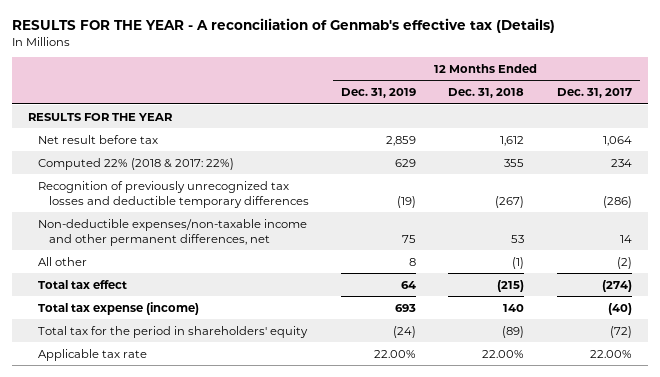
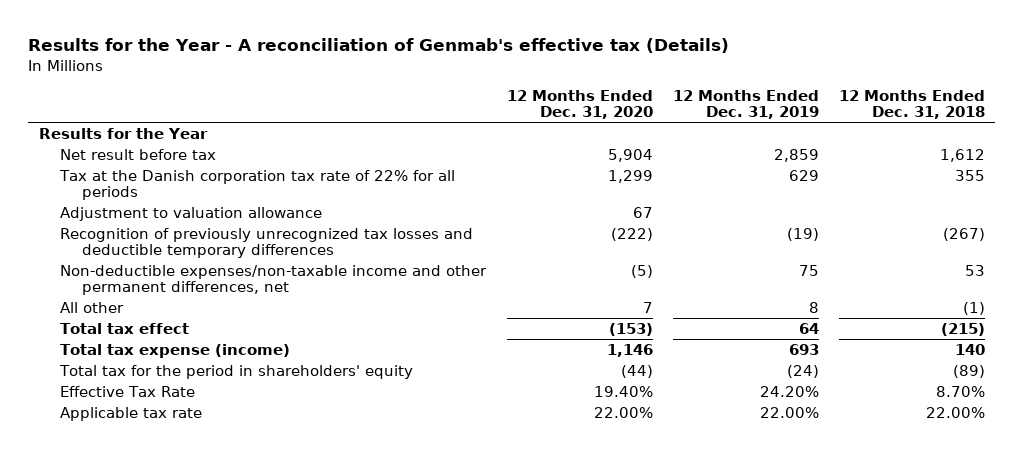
[12,17,556,33] RESULTS FOR THE YEAR - A reconciliation of Genmab's effective tax (Details) -> [28,37,730,53] Results for the Year - A reconciliation of Genmab's effective tax (Details)
[556,88,632,99] Dec. 31, 2017 -> none
none -> [506,89,653,120] 12 Months Ended Dec. 31, 2020
[28,112,174,121] RESULTS FOR THE YEAR -> [38,127,208,139] Results for the Year
[38,157,235,170] Computed 22% (2018 & 2017: 22%) -> [59,169,456,201] Tax at the Danish corporation tax rate of 22% for all periods
none -> [60,206,323,221] Adjustment to valuation allowance
none -> [60,385,196,397] Effective Tax Rate

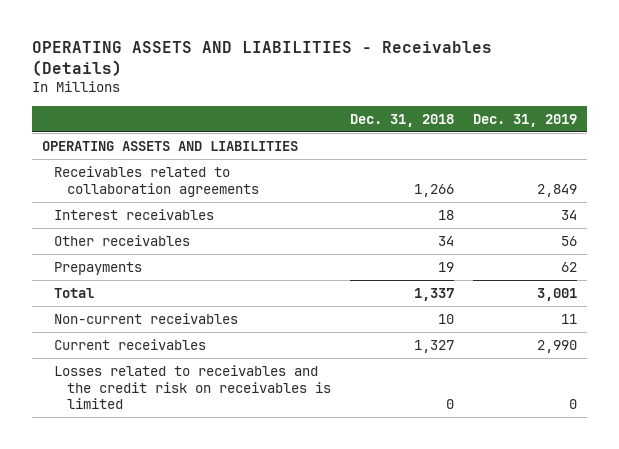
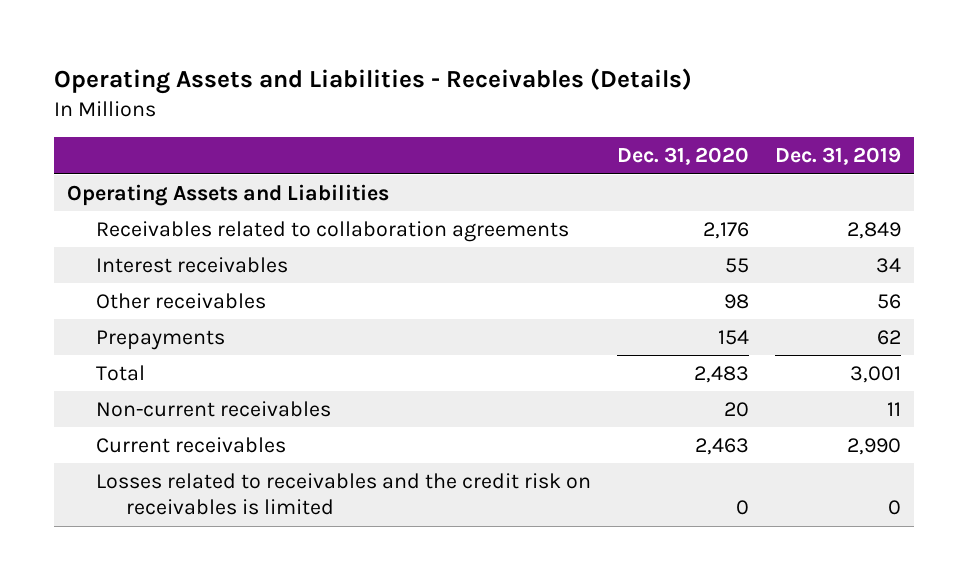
[32,41,493,77] OPERATING ASSETS AND LIABILITIES - Receivables (Details) -> [54,68,693,95] Operating Assets and Liabilities - Receivables (Details)
[350,113,455,127] Dec. 31, 2018 -> none
none -> [617,147,750,166] Dec. 31, 2020
[41,140,298,151] OPERATING ASSETS AND LIABILITIES -> [67,183,390,206] Operating Assets and Liabilities

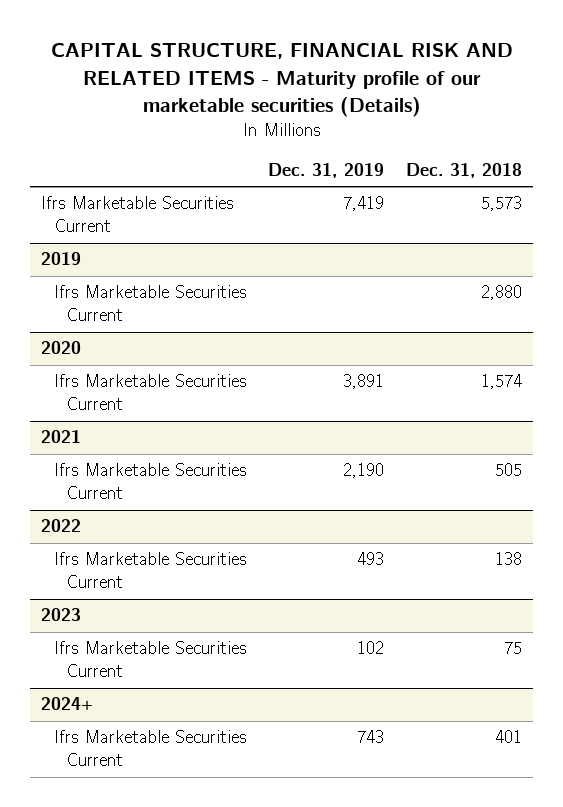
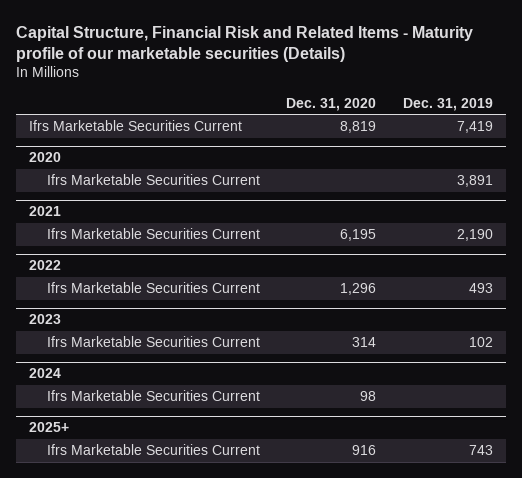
[50,43,513,118] CAPITAL STRUCTURE, FINANCIAL RISK AND RELATED ITEMS - Maturity profile of our marketable securities (Details) -> [16,25,474,62] Capital Structure, Financial Risk and Related Items - Maturity profile of our marketable securities (Details)
[405,162,522,178] Dec. 31, 2018 -> none
none -> [286,97,377,111] Dec. 31, 2020
[41,252,82,266] 2019 -> none
[53,285,246,322] Ifrs Marketable Securities Current -> none
none -> [29,368,62,379] 2024
none -> [46,390,260,402] Ifrs Marketable Securities Current
[41,697,94,711] 2024+ -> [29,422,70,433] 2025+

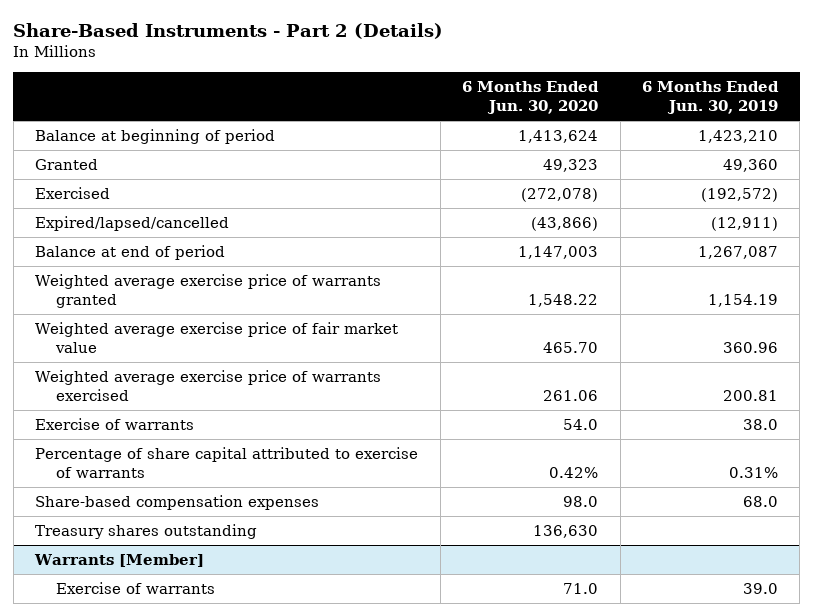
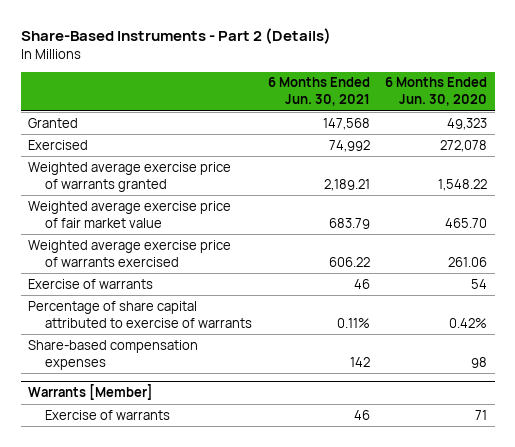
[642,81,780,115] 6 Months Ended Jun. 30, 2019 -> none
none -> [267,77,370,107] 6 Months Ended Jun. 30, 2021
[35,129,276,145] Balance at beginning of period -> none
[35,216,230,232] Expired/lapsed/cancelled -> none
[35,245,226,261] Balance at end of period -> none
[521,188,599,203] (272,078) -> [439,139,487,152] 272,078
[563,419,599,431] 54.0 -> [470,278,487,289] 54
[35,524,258,540] Treasury shares outstanding -> none
[563,496,599,508] 98.0 -> [470,356,487,368] 98
[563,583,599,595] 71.0 -> [474,409,487,420] 71

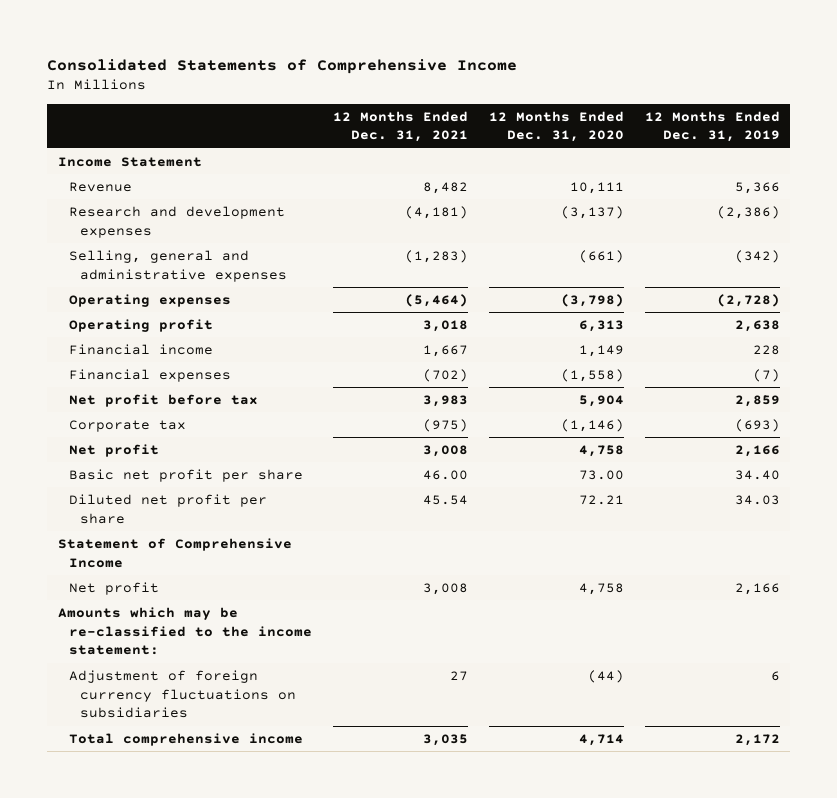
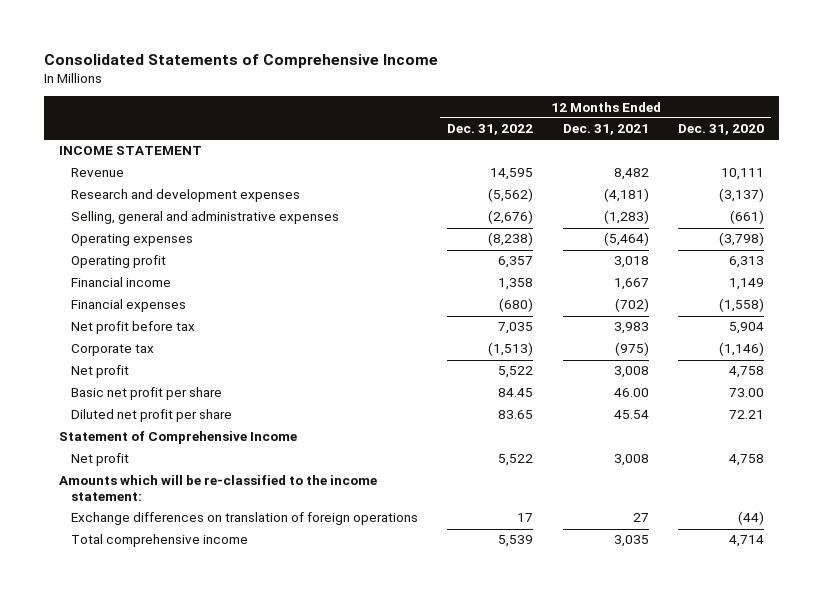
[644,110,780,143] 12 Months Ended Dec. 31, 2019 -> none
none -> [447,124,534,136] Dec. 31, 2022
[57,156,202,167] Income Statement -> [58,146,202,156] INCOME STATEMENT
[57,606,312,656] Amounts which may be re-classified to the income statement: -> [58,475,377,501] Amounts which will be re-classified to the income statement:
[68,669,296,719] Adjustment of foreign currency fluctuations on subsidiaries -> [71,512,419,526] Exchange differences on translation of foreign operations

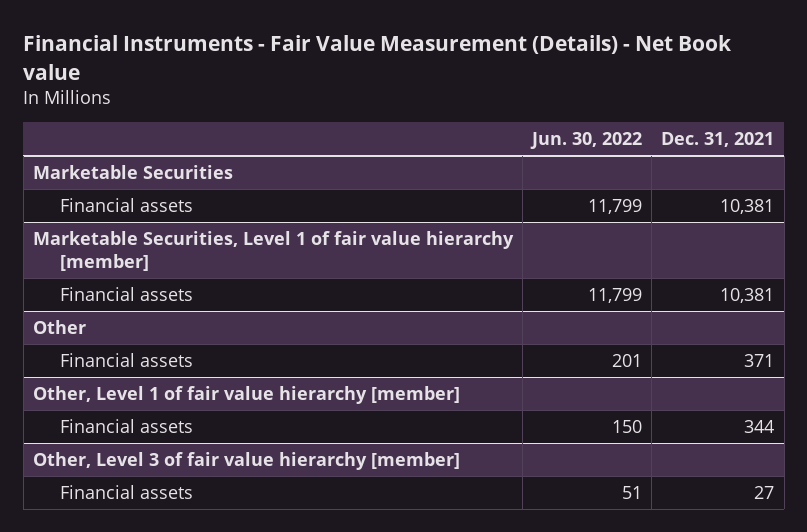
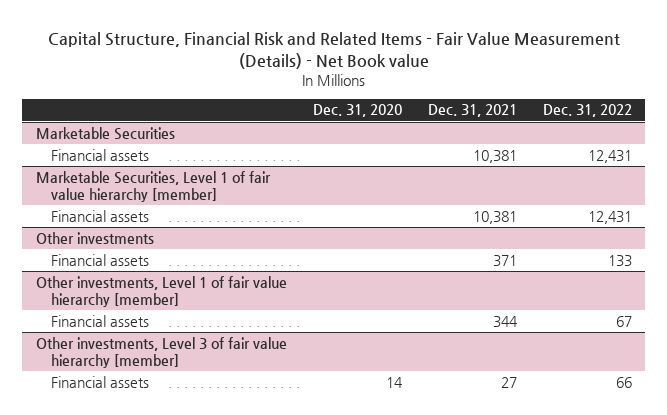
[23,35,733,80] Financial Instruments - Fair Value Measurement (Details) - Net Book value -> [47,32,620,69] Capital Structure, Financial Risk and Related Items - Fair Value Measurement (Details) - Net Book value
[530,132,643,150] Jun. 30, 2022 -> none
none -> [312,104,402,118] Dec. 31, 2020
none -> [542,104,632,118] Dec. 31, 2022
[32,319,86,334] Other -> [35,231,154,244] Other investments
[32,385,460,404] Other, Level 1 of fair value hierarchy [member] -> [35,275,287,308] Other investments, Level 1 of fair value hierarchy [member]
[32,451,460,470] Other, Level 3 of fair value hierarchy [member] -> [35,336,287,369] Other investments, Level 3 of fair value hierarchy [member]

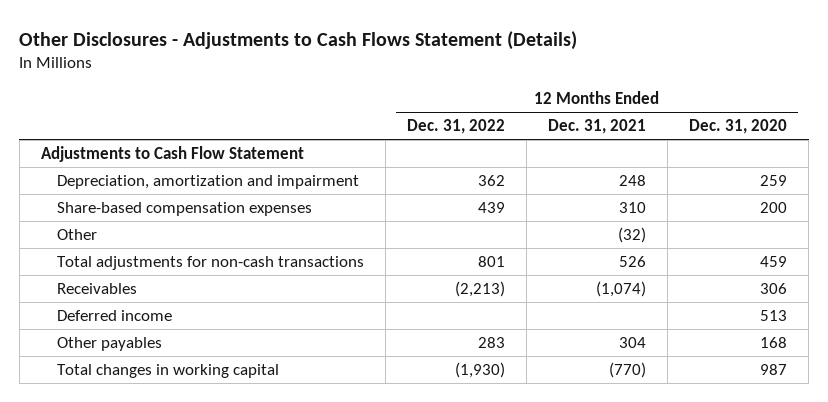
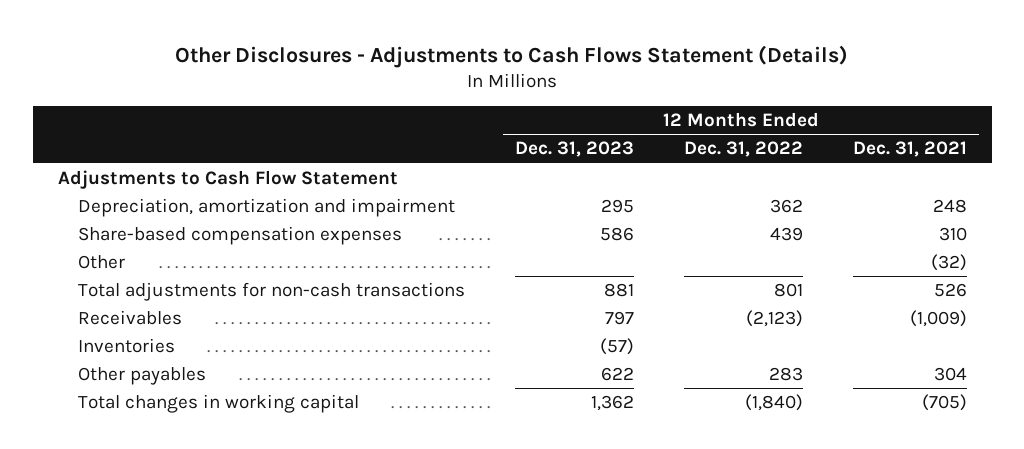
[689,119,788,135] Dec. 31, 2020 -> none
none -> [514,141,634,158] Dec. 31, 2023
[56,310,172,322] Deferred income -> none
[454,281,505,298] (2,213) -> [745,310,803,328] (2,123)
[596,281,647,298] (1,074) -> [909,310,967,328] (1,009)
none -> [78,338,176,354] Inventories
[454,362,505,379] (1,930) -> [744,394,803,412] (1,840)
[609,362,647,379] (770) -> [921,394,967,412] (705)

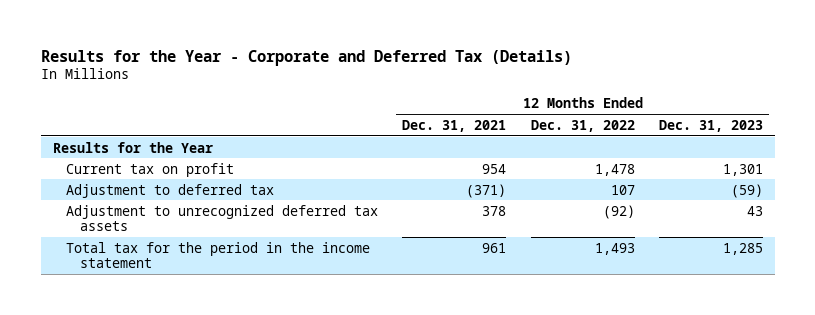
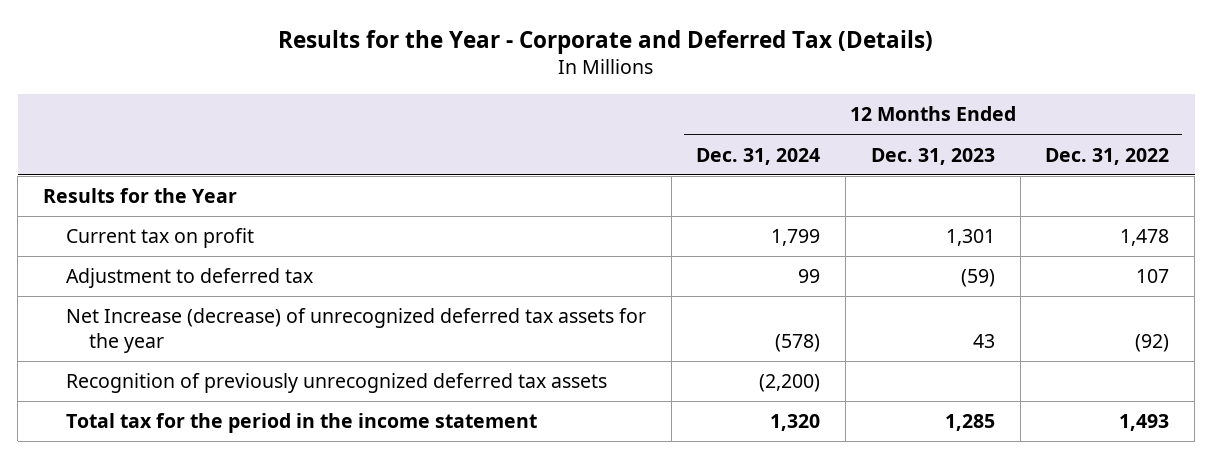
[402,119,507,132] Dec. 31, 2021 -> none
none -> [696,147,821,165] Dec. 31, 2024
[66,204,379,231] Adjustment to unrecognized deferred tax assets -> [65,308,646,354] Net Increase (decrease) of unrecognized deferred tax assets for the year
none -> [65,373,607,394] Recognition of previously unrecognized deferred tax assets

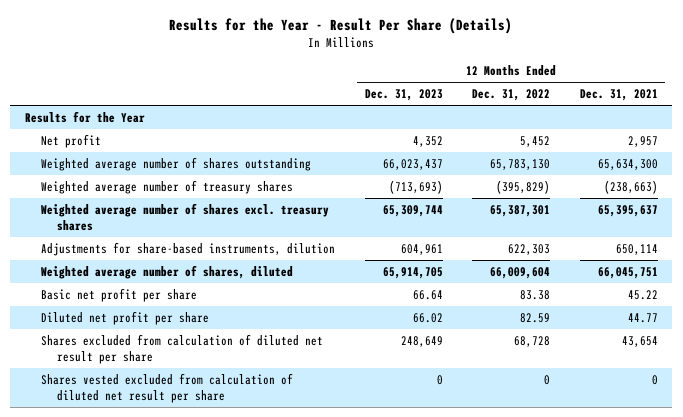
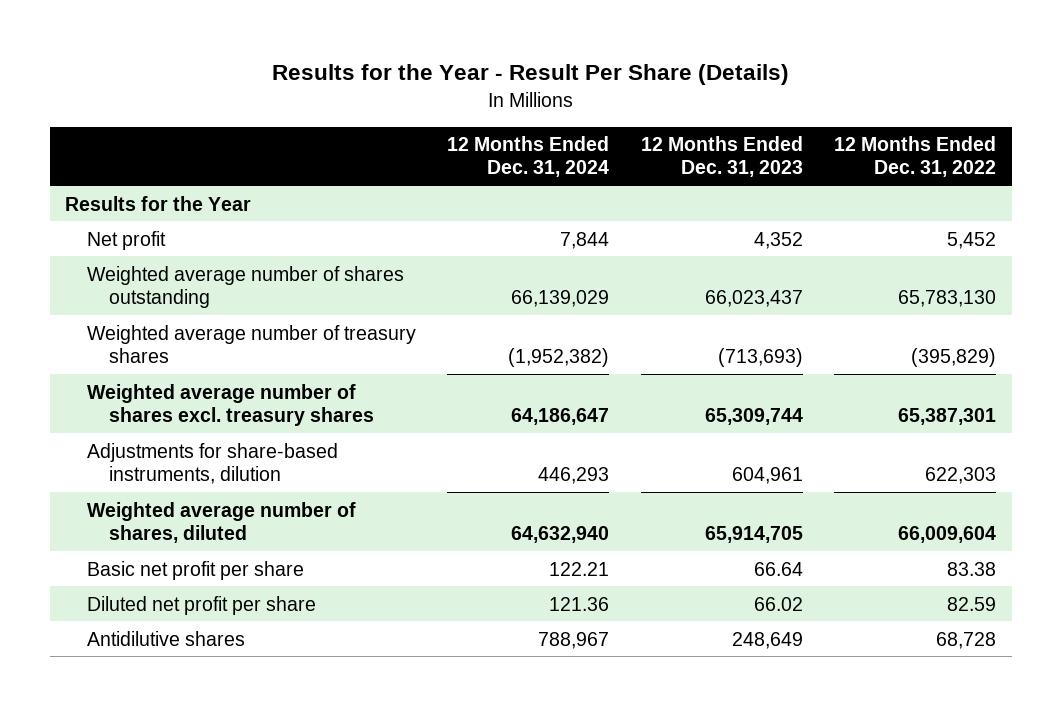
[579,89,658,102] Dec. 31, 2021 -> none
none -> [447,136,610,178] 12 Months Ended Dec. 31, 2024
[40,372,293,403] Shares vested excluded from calculation of diluted net result per share -> none
[40,333,323,364] Shares excluded from calculation of diluted net result per share -> [86,630,245,646] Antidilutive shares

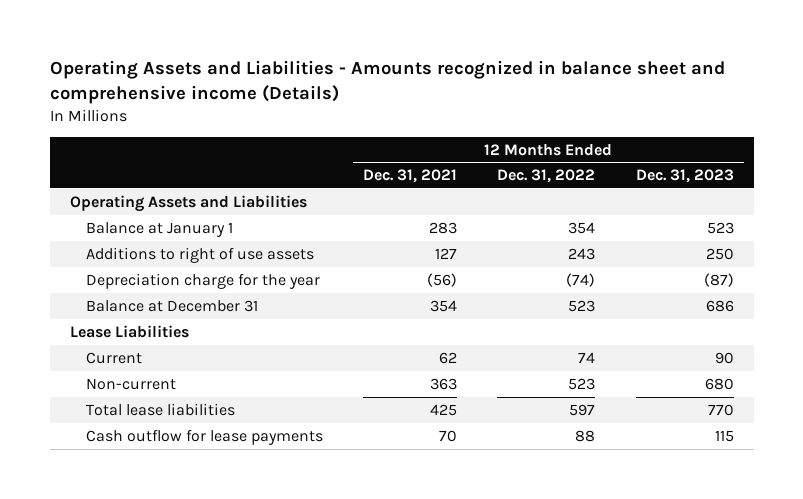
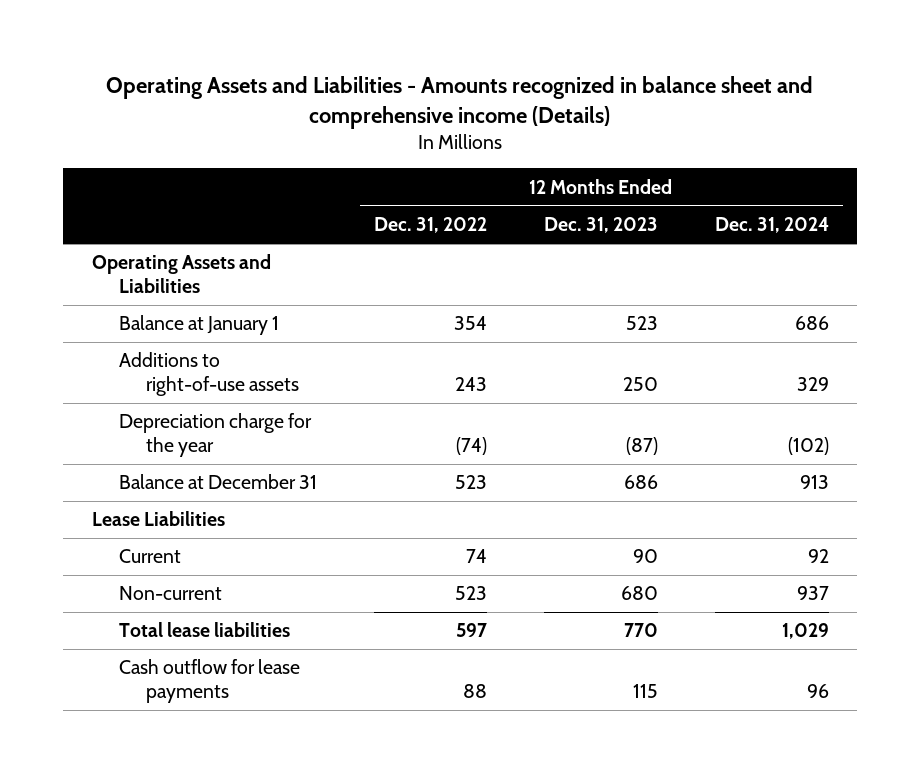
[363,169,458,184] Dec. 31, 2021 -> none
none -> [714,217,829,234] Dec. 31, 2024
[85,246,314,263] Additions to right of use assets -> [118,352,300,397] Additions to right-of-use assets

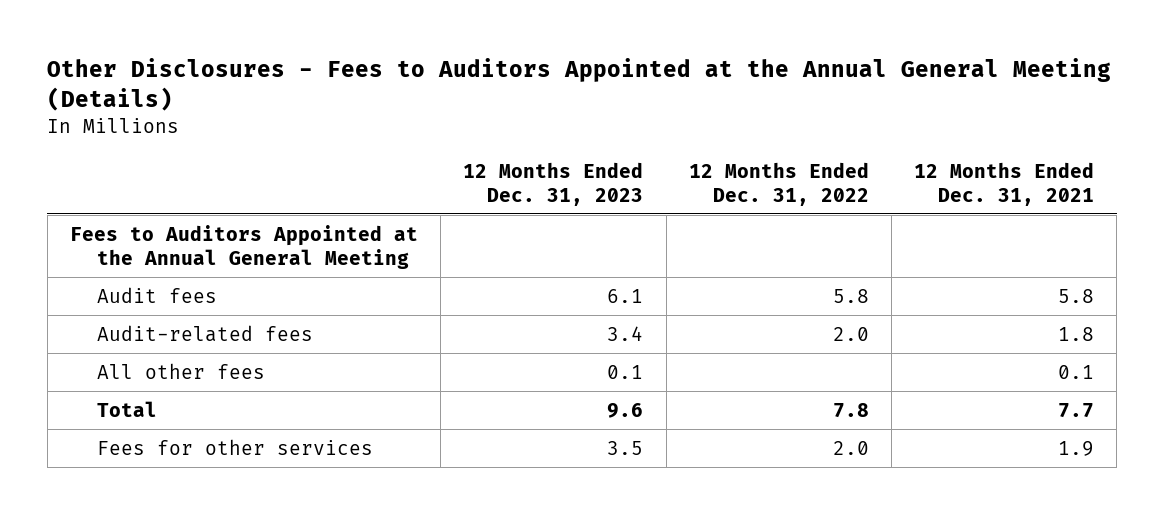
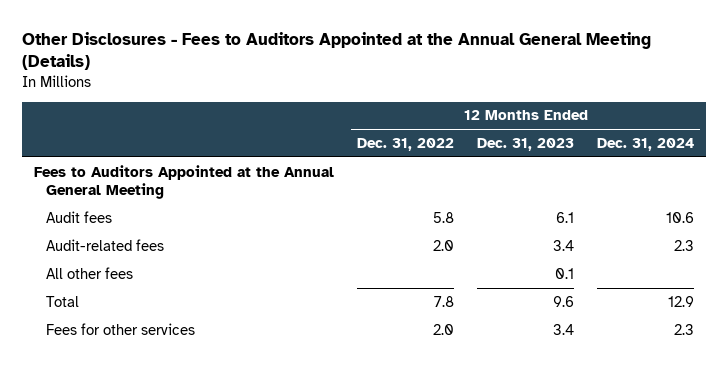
[914,161,1095,206] 12 Months Ended Dec. 31, 2021 -> none
none -> [597,137,695,151] Dec. 31, 2024
[607,440,644,455] 3.5 -> [553,323,575,335] 3.4

